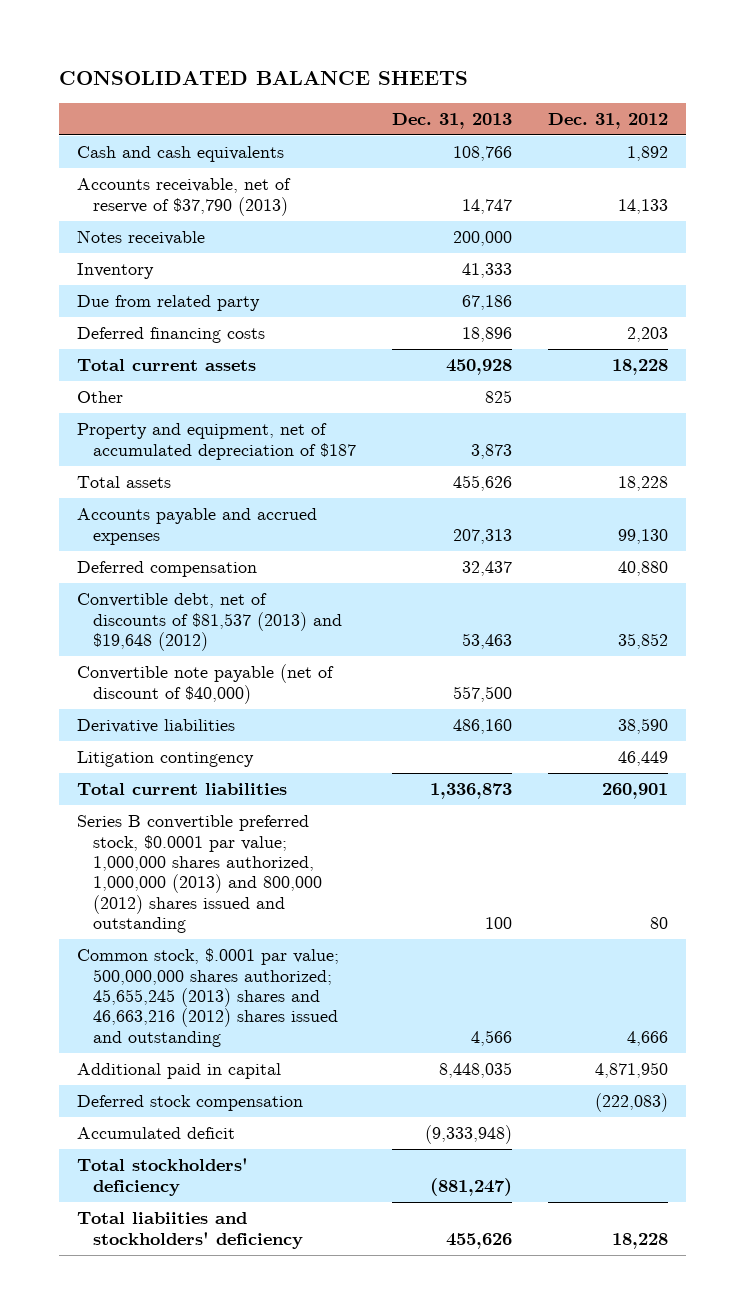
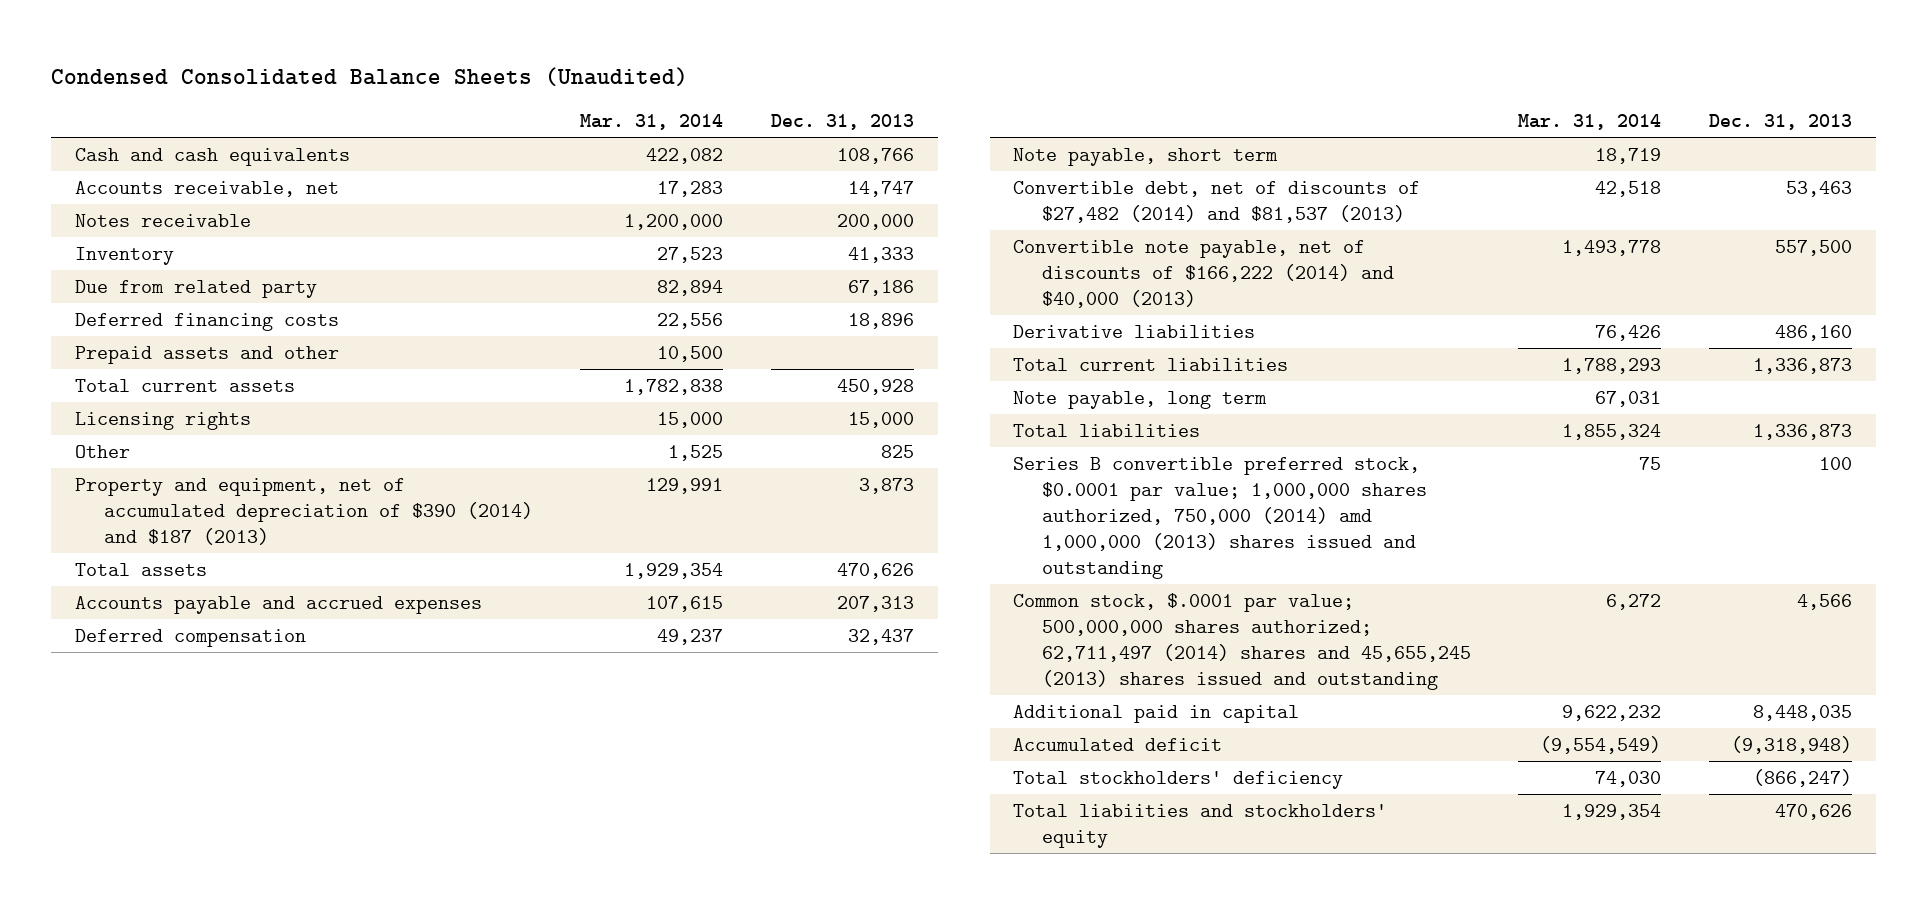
[58,71,468,86] CONSOLIDATED BALANCE SHEETS -> [51,66,689,86] Condensed Consolidated Balance Sheets (Unaudited)
[548,112,669,129] Dec. 31, 2012 -> none
none -> [580,114,724,131] Mar. 31, 2014
[76,178,291,216] Accounts receivable, net of reserve of $37,790 (2013) -> [75,180,340,197] Accounts receivable, net
none -> [75,345,340,364] Prepaid assets and other
none -> [75,411,252,430] Licensing rights
[76,423,356,460] Property and equipment, net of accumulated depreciation of $187 -> [75,477,533,545] Property and equipment, net of accumulated depreciation of $390 (2014) and $187 (2013)
[452,475,512,492] 455,626 -> [836,562,914,579] 470,626
none -> [1013,147,1279,166] Note payable, short term
[76,593,342,651] Convertible debt, net of discounts of $81,537 (2013) and $19,648 (2012) -> [1013,180,1421,223] Convertible debt, net of discounts of $27,482 (2014) and $81,537 (2013)
[76,664,334,704] Convertible note payable (net of discount of $40,000) -> [1013,239,1394,308] Convertible note payable, net of discounts of $166,222 (2014) and $40,000 (2013)
[76,751,254,768] Litigation contingency -> none
none -> [1013,390,1268,409] Note payable, long term
none -> [1013,423,1201,437] Total liabilities
[76,815,322,934] Series B convertible preferred stock, $0.0001 par value; 1,000,000 shares authorized, 1,000,000 (2013) and 800,000 (2012) shares issued and outstanding -> [1013,456,1427,579] Series B convertible preferred stock, $0.0001 par value; 1,000,000 shares authorized, 750,000 (2014) amd 1,000,000 (2013) shares issued and outstanding
[76,948,339,1047] Common stock, $.0001 par value; 500,000,000 shares authorized; 45,655,245 (2013) shares and 46,663,216 (2012) shares issued and outstanding -> [1013,592,1471,690] Common stock, $.0001 par value; 500,000,000 shares authorized; 62,711,497 (2014) shares and 45,655,245 (2013) shares issued and outstanding
[76,1095,303,1112] Deferred stock compensation -> none
[424,1125,512,1145] (9,333,948) -> [1731,735,1853,754] (9,318,948)
[429,1177,512,1196] (881,247) -> [1753,768,1853,787] (866,247)
[76,1212,303,1249] Total liabiities and stockholders' deficiency -> [1013,803,1388,848] Total liabiities and stockholders' equity
[445,1232,512,1249] 455,626 -> [1775,803,1853,820] 470,626

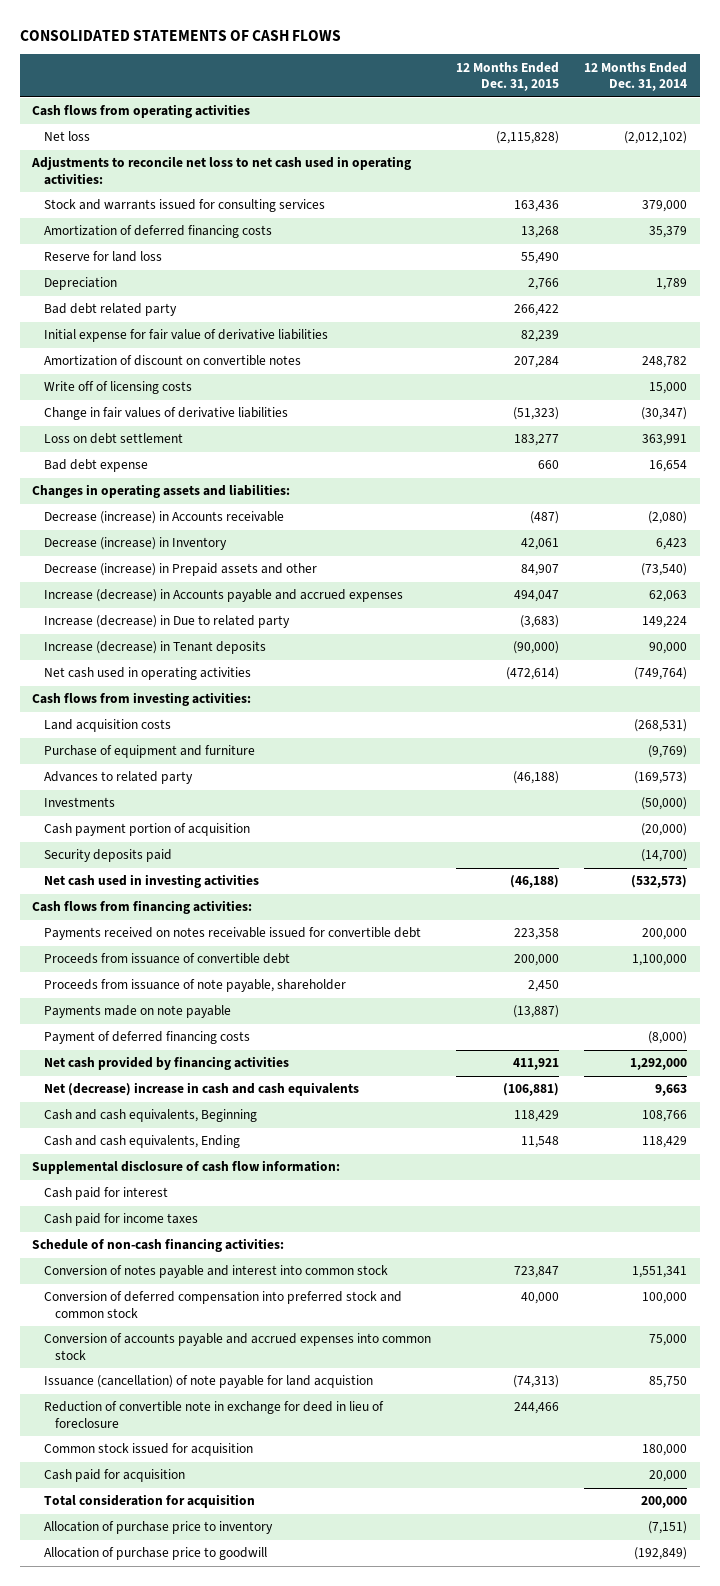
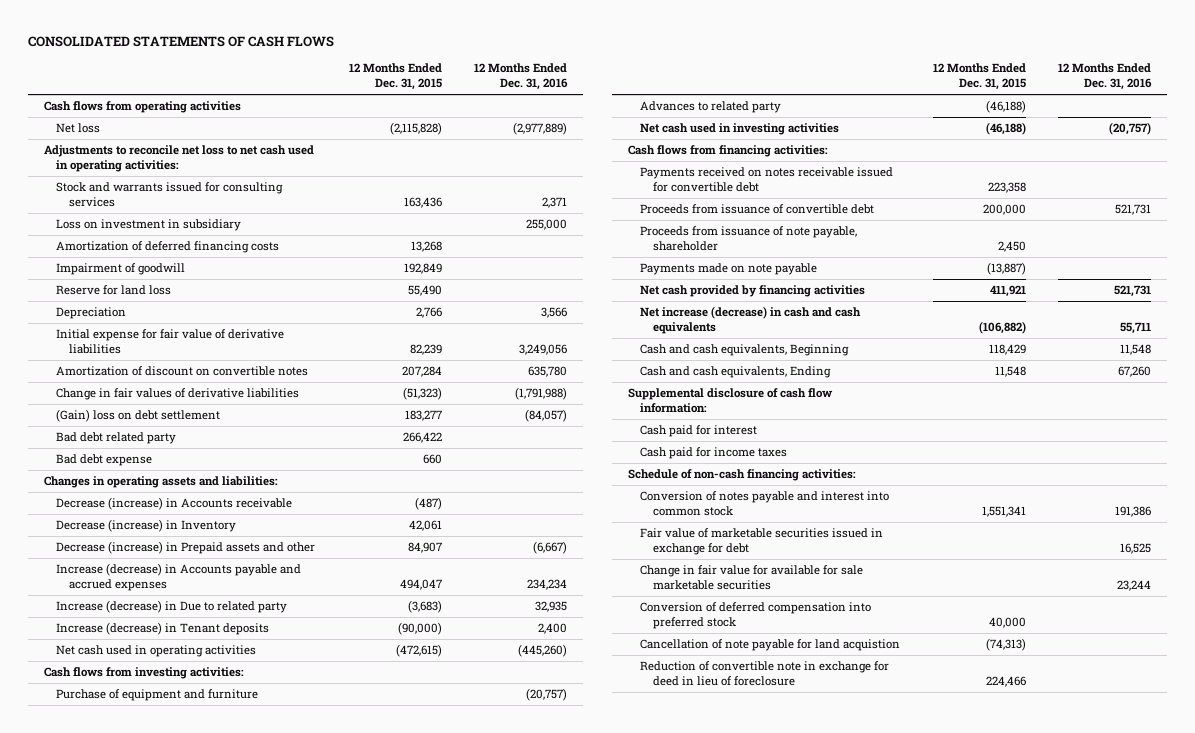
[584,61,688,92] 12 Months Ended Dec. 31, 2014 -> none
none -> [473,63,568,91] 12 Months Ended Dec. 31, 2016
none -> [56,219,242,232] Loss on investment in subsidiary
none -> [56,263,186,276] Impairment of goodwill
[43,381,192,395] Write off of licensing costs -> none
[43,433,183,445] Loss on debt settlement -> [56,409,221,423] (Gain) loss on debt settlement
[43,303,177,317] Bad debt related party -> [56,432,177,445] Bad debt related party
[506,667,560,681] (472,614) -> [395,644,442,658] (472,615)
[43,719,171,733] Land acquisition costs -> none
[43,797,115,808] Investments -> none
[43,823,250,837] Cash payment portion of acquisition -> none
[43,849,172,863] Security deposits paid -> none
[43,1031,250,1045] Payment of deferred financing costs -> none
[43,1082,359,1097] Net (decrease) increase in cash and cash equivalents -> [640,306,862,335] Net increase (decrease) in cash and cash equivalents
[503,1083,560,1097] (106,881) -> [978,321,1026,335] (106,882)
[43,1333,431,1360] Conversion of accounts payable and accrued expenses into common stock -> none
[43,1443,253,1457] Common stock issued for acquisition -> none
[43,1469,185,1483] Cash paid for acquisition -> none
[43,1494,255,1509] Total consideration for acquisition -> none
[43,1521,273,1535] Allocation of purchase price to inventory -> none
[43,1547,267,1561] Allocation of purchase price to goodwill -> none
[514,1266,560,1279] 723,847 -> [981,506,1026,518] 1,551,341
none -> [640,528,884,556] Fair value of marketable securities issued in exchange for debt
none -> [640,565,864,591] Change in fair value for available for sale marketable securities
[43,1291,402,1318] Conversion of deferred compensation into preferred stock and common stock -> [640,602,872,630] Conversion of deferred compensation into preferred stock
[43,1375,373,1389] Issuance (cancellation) of note payable for land acquistion -> [640,639,901,652] Cancellation of note payable for land acquistion
[514,1402,560,1415] 244,466 -> [985,676,1026,688] 224,466

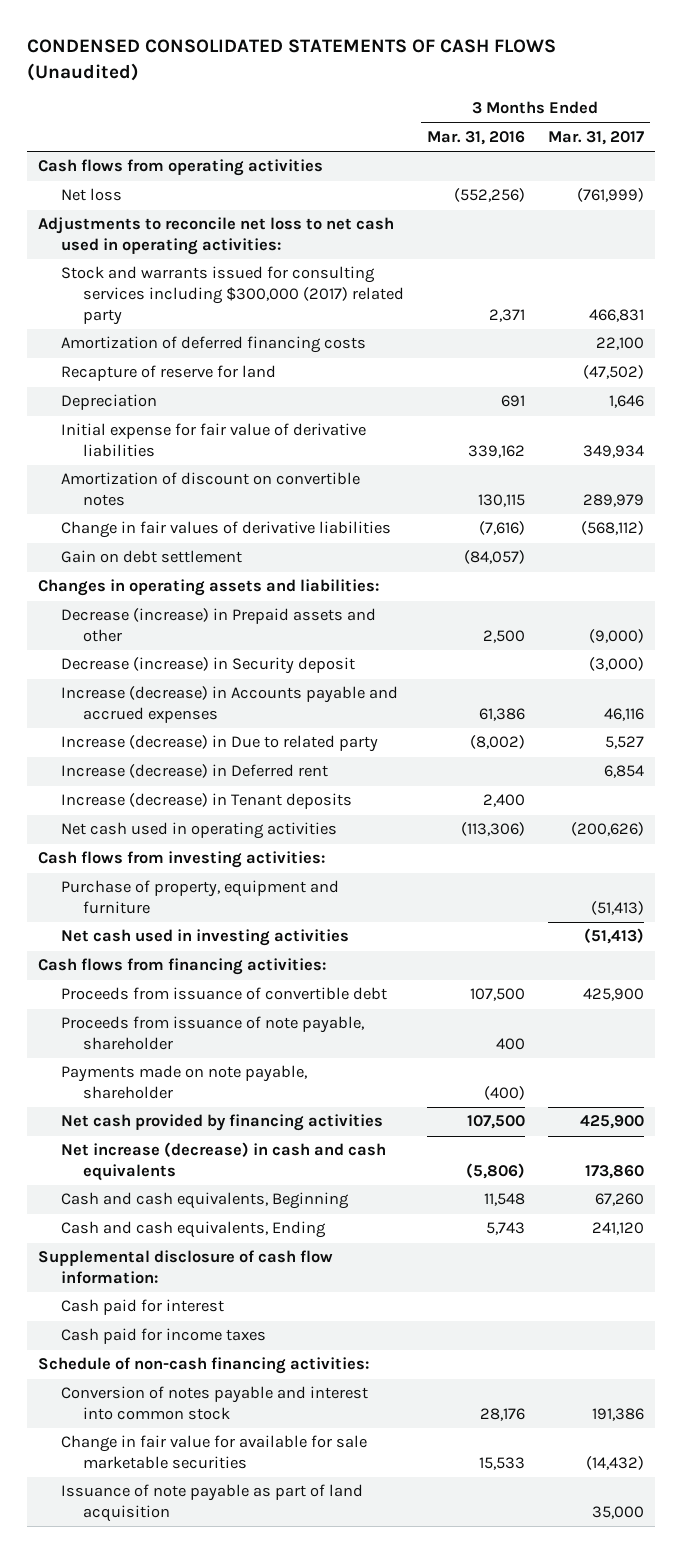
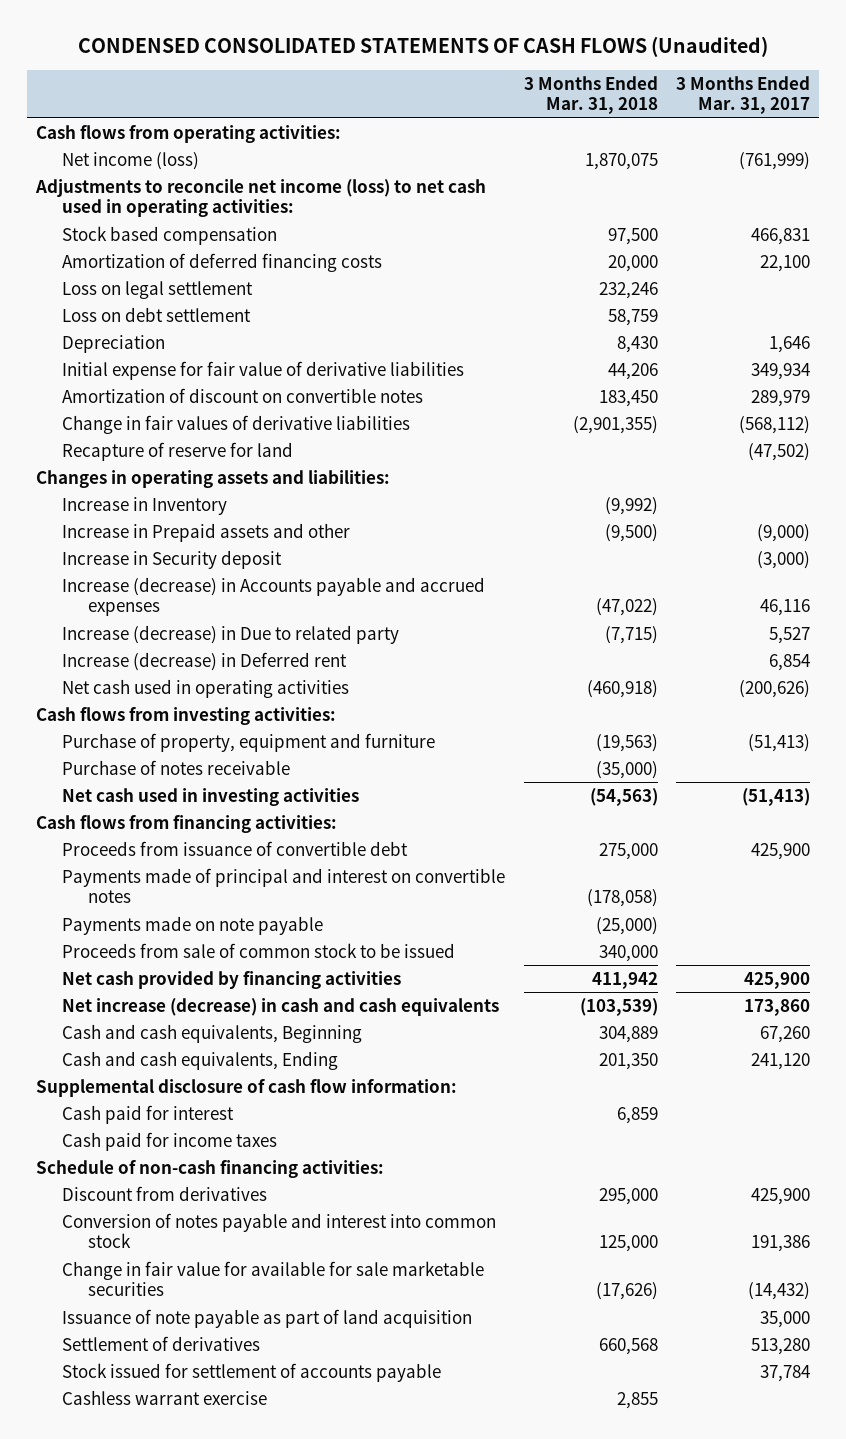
[427,131,526,146] Mar. 31, 2016 -> none
none -> [523,75,658,115] 3 Months Ended Mar. 31, 2018
[38,159,324,177] Cash flows from operating activities -> [36,124,342,143] Cash flows from operating activities:
[60,188,122,202] Net loss -> [62,151,200,170] Net income (loss)
[38,217,395,256] Adjustments to reconcile net loss to net cash used in operating activities: -> [35,178,487,218] Adjustments to reconcile net income (loss) to net cash used in operating activities:
[60,266,405,326] Stock and warrants issued for consulting services including $300,000 (2017) related party -> [62,225,278,245] Stock based compensation
none -> [62,280,254,299] Loss on legal settlement
none -> [62,306,252,322] Loss on debt settlement
[60,550,242,564] Gain on debt settlement -> none
[60,365,276,382] Recapture of reserve for land -> [62,441,294,461] Recapture of reserve for land
none -> [62,496,228,515] Increase in Inventory
[60,608,376,643] Decrease (increase) in Prepaid assets and other -> [62,522,351,542] Increase in Prepaid assets and other
[60,657,355,675] Decrease (increase) in Security deposit -> [62,549,283,569] Increase in Security deposit
[60,793,352,810] Increase (decrease) in Tenant deposits -> none
none -> [62,759,291,775] Purchase of notes receivable
[60,1016,364,1051] Proceeds from issuance of note payable, shareholder -> none
none -> [62,867,506,904] Payments made of principal and interest on convertible notes
[60,1065,307,1100] Payments made on note payable, shareholder -> [62,915,324,935] Payments made on note payable
none -> [62,942,456,958] Proceeds from sale of common stock to be issued
none -> [62,1185,268,1201] Discount from derivatives
none -> [62,1335,261,1351] Settlement of derivatives
none -> [62,1362,442,1382] Stock issued for settlement of accounts payable
none -> [62,1389,268,1405] Cashless warrant exercise

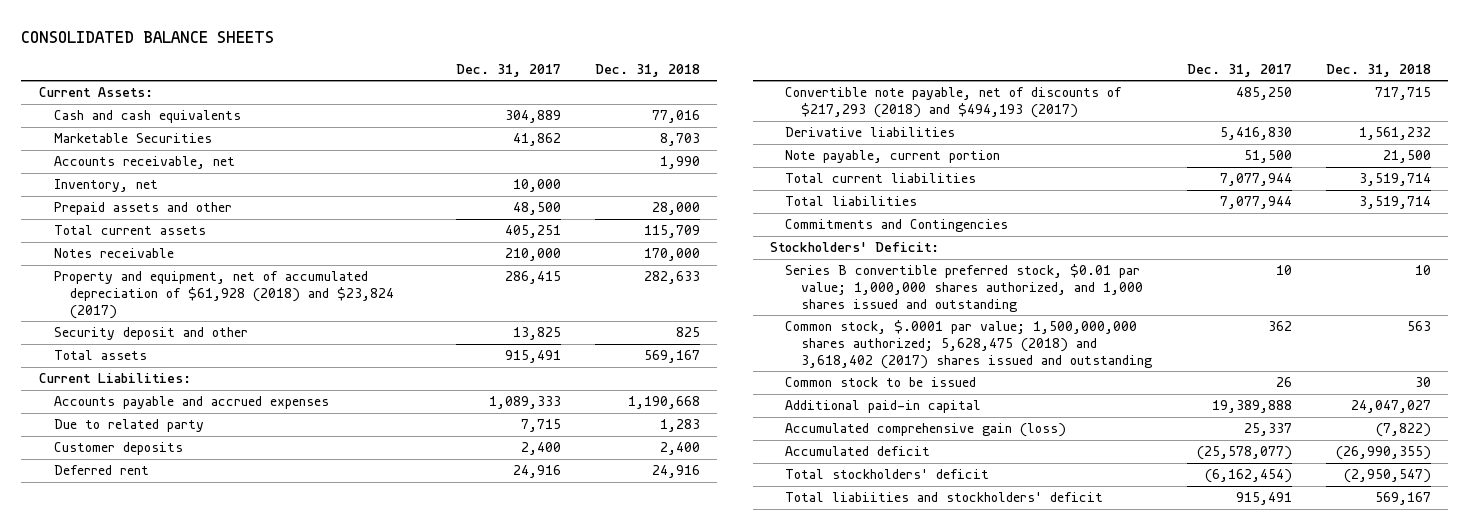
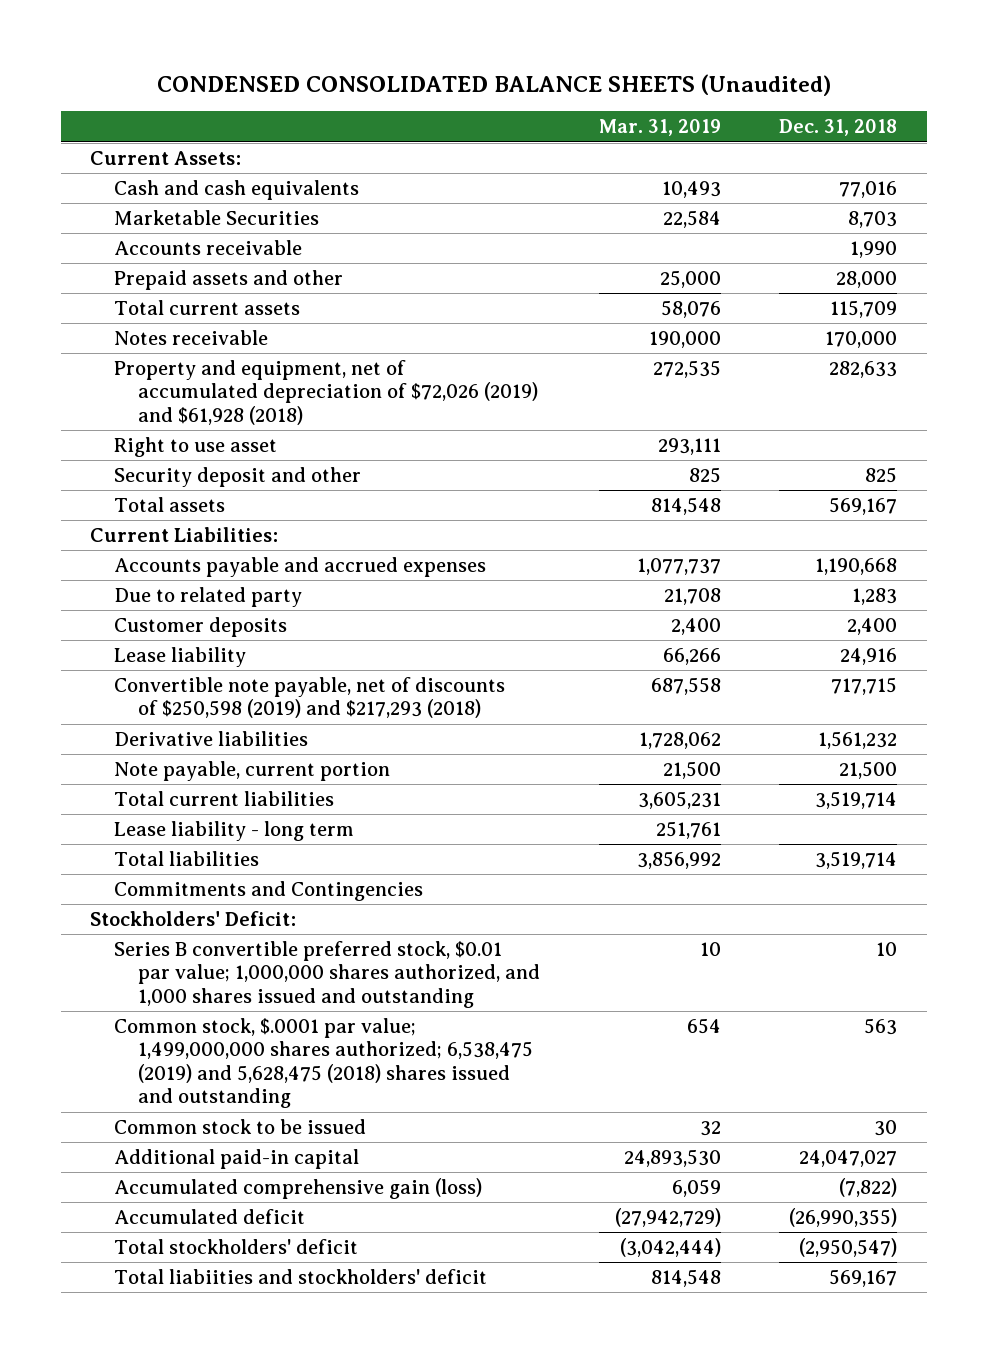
[21,31,275,44] CONSOLIDATED BALANCE SHEETS -> [156,73,831,96] CONDENSED CONSOLIDATED BALANCE SHEETS (Unaudited)
[455,63,561,77] Dec. 31, 2017 -> none
none -> [598,119,721,137] Mar. 31, 2019
[54,179,159,193] Inventory, net -> none
[54,156,236,170] Accounts receivable, net -> [114,239,303,255] Accounts receivable
[54,271,395,319] Property and equipment, net of accumulated depreciation of $61,928 (2018) and $23,824 (2017) -> [114,359,539,425] Property and equipment, net of accumulated depreciation of $72,026 (2019) and $61,928 (2018)
none -> [114,436,278,457] Right to use asset
[54,465,150,476] Deferred rent -> [114,646,247,667] Lease liability
[785,87,1123,119] Convertible note payable, net of discounts of $217,293 (2018) and $494,193 (2017) -> [114,676,506,719] Convertible note payable, net of discounts of $250,598 (2019) and $217,293 (2018)
none -> [114,820,355,841] Lease liability - long term
[785,320,1153,369] Common stock, $.0001 par value; 1,500,000,000 shares authorized; 5,628,475 (2018) and 3,618,402 (2017) shares issued and outstanding -> [114,1017,534,1109] Common stock, $.0001 par value; 1,499,000,000 shares authorized; 6,538,475 (2019) and 5,628,475 (2018) shares issued and outstanding

